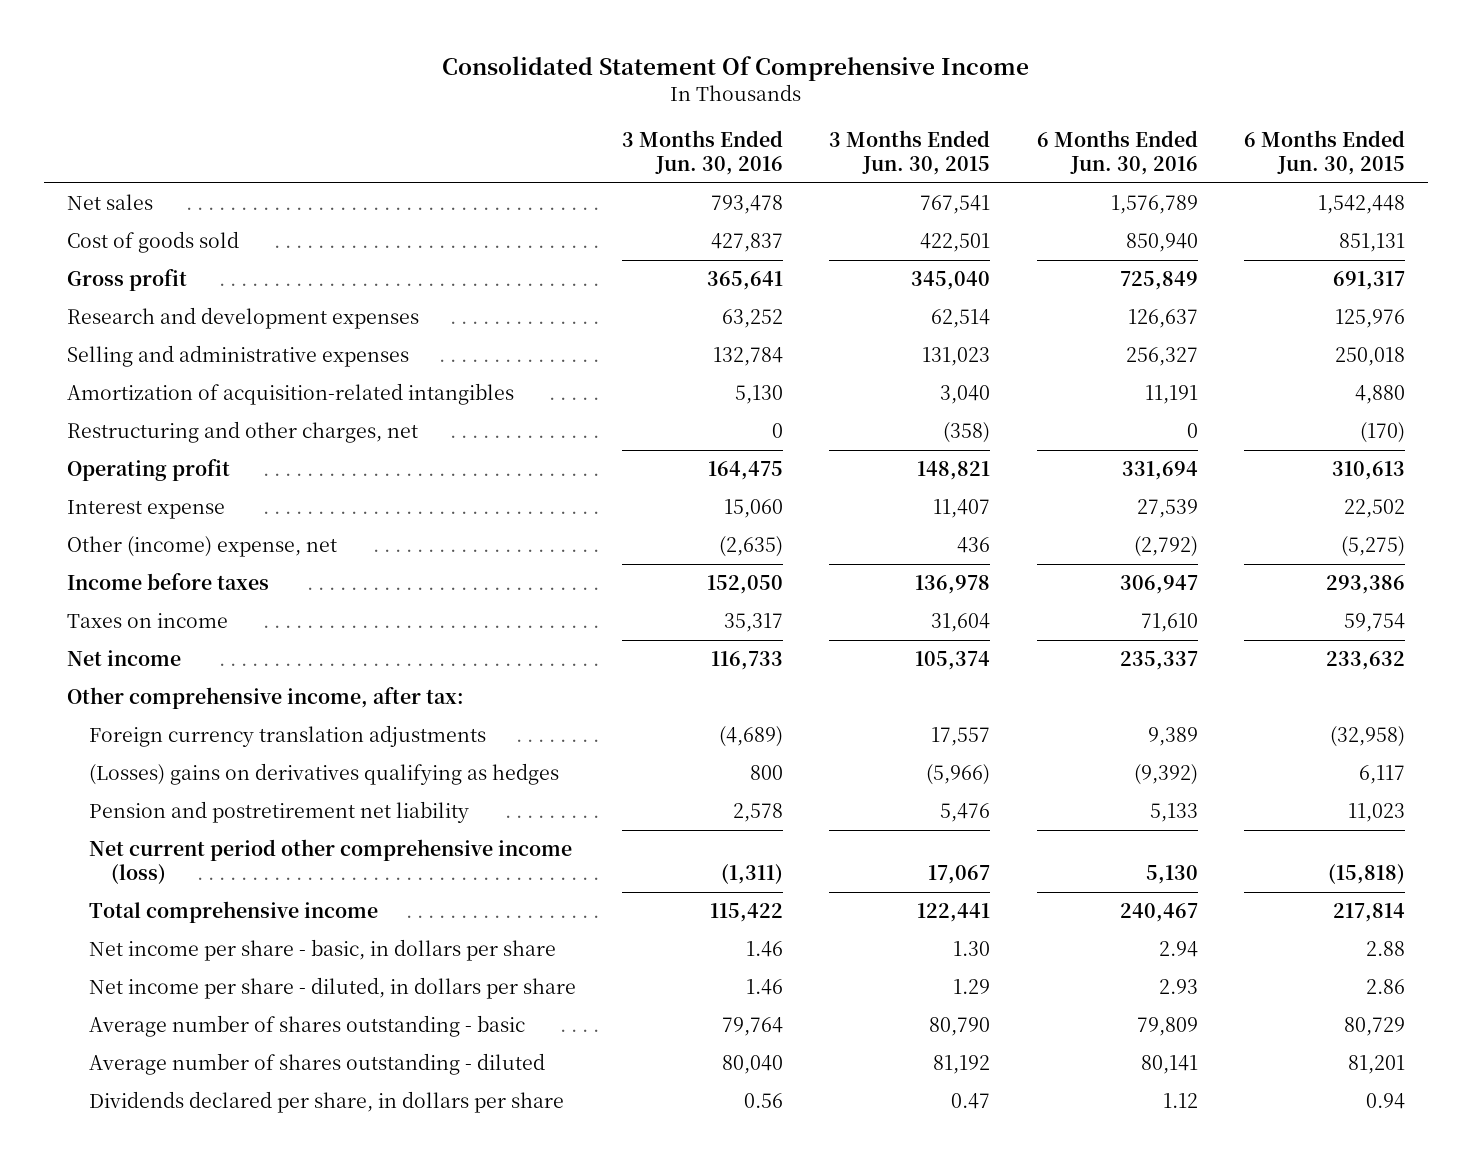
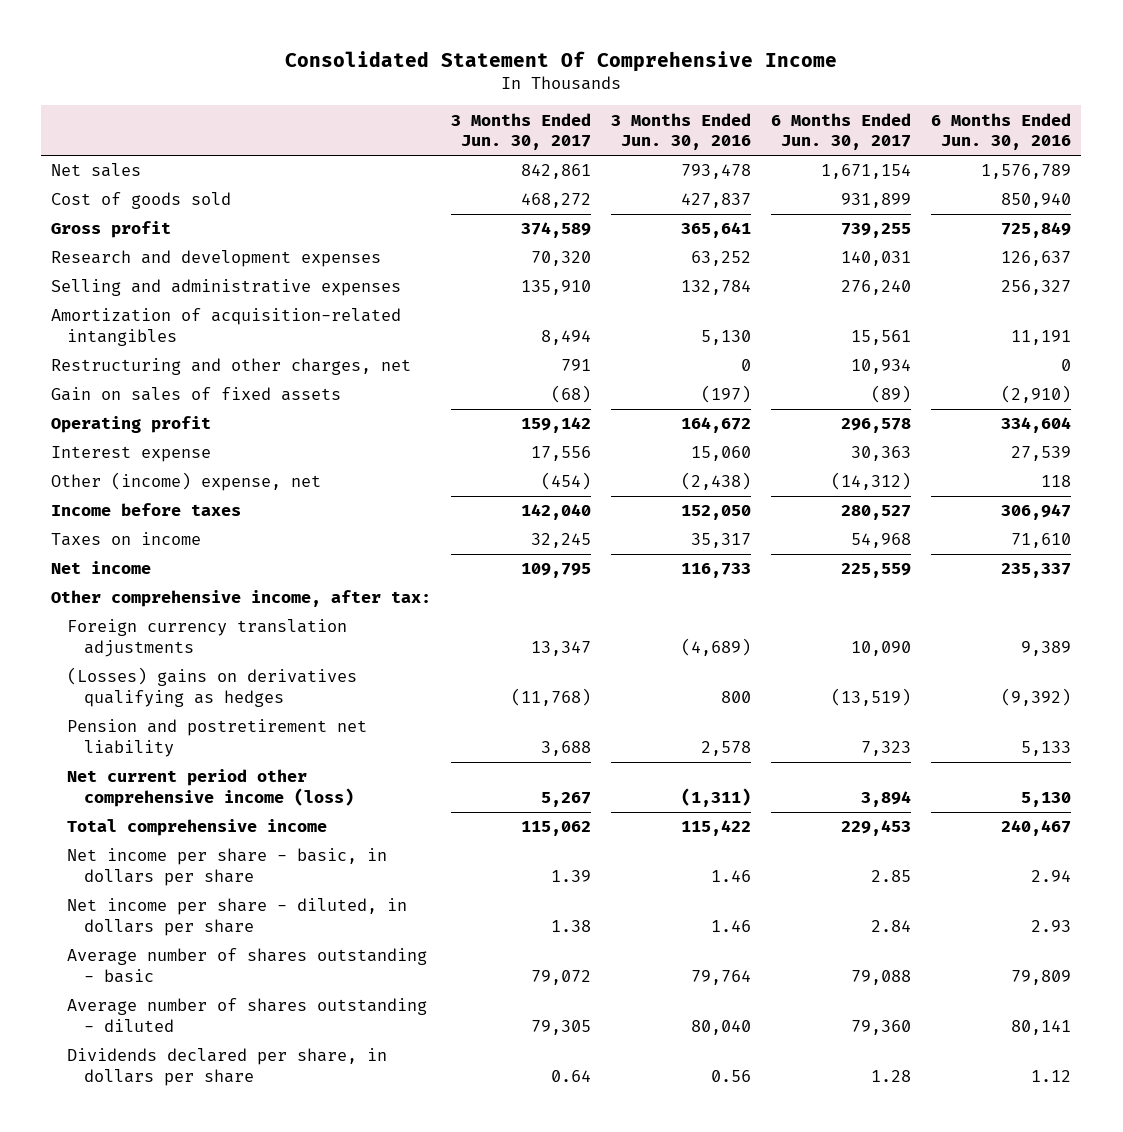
[829,129,991,176] 3 Months Ended Jun. 30, 2015 -> none
[1243,129,1405,176] 6 Months Ended Jun. 30, 2015 -> none
none -> [451,112,592,151] 3 Months Ended Jun. 30, 2017
none -> [771,112,912,151] 6 Months Ended Jun. 30, 2017
none -> [51,387,342,402] Gain on sales of fixed assets
[708,461,784,481] 164,475 -> [681,417,752,434] 164,672
[1121,461,1198,481] 331,694 -> [1001,417,1072,434] 334,604
[719,536,784,558] (2,635) -> [681,472,752,491] (2,438)
[1133,536,1198,558] (2,792) -> [1041,475,1072,488] 118

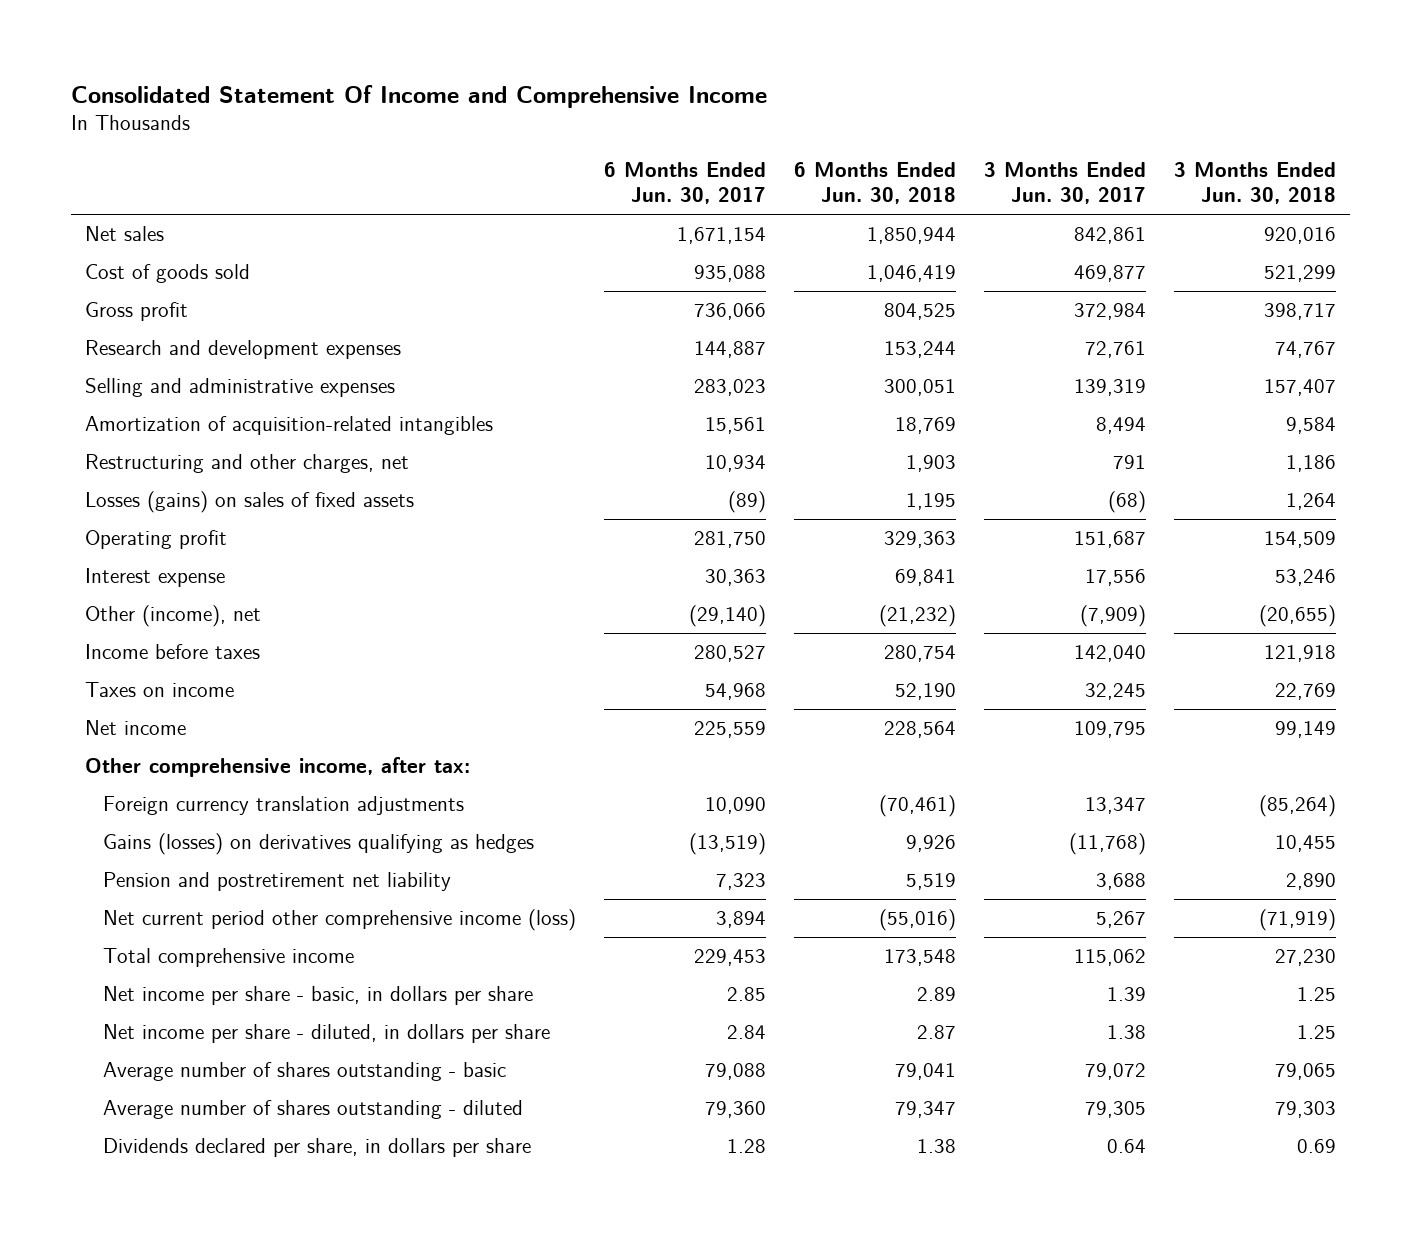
[285,50,838,72] Consolidated Statement Of Comprehensive Income -> [70,84,767,108] Consolidated Statement Of Income and Comprehensive Income
[611,112,752,151] 3 Months Ended Jun. 30, 2016 -> none
[931,112,1072,151] 6 Months Ended Jun. 30, 2016 -> none
none -> [794,162,957,205] 6 Months Ended Jun. 30, 2018
none -> [1174,162,1337,205] 3 Months Ended Jun. 30, 2018
[521,193,592,209] 468,272 -> [1074,265,1147,283] 469,877
[841,193,912,209] 931,899 -> [694,265,767,283] 935,088
[521,222,592,239] 374,589 -> [1074,303,1147,321] 372,984
[841,223,912,239] 739,255 -> [694,303,767,321] 736,066
[531,251,592,267] 70,320 -> [1085,341,1147,359] 72,761
[841,251,912,267] 140,031 -> [694,341,767,359] 144,887
[521,280,592,296] 135,910 -> [1074,379,1147,397] 139,319
[841,280,912,296] 276,240 -> [694,379,767,397] 283,023
[51,387,342,402] Gain on sales of fixed assets -> [84,491,414,514] Losses (gains) on sales of fixed assets
[521,417,592,434] 159,142 -> [1074,531,1147,549] 151,687
[841,418,912,434] 296,578 -> [694,531,767,549] 281,750
[51,472,322,492] Other (income) expense, net -> [84,605,261,628] Other (income), net
[541,472,592,491] (454) -> [1080,605,1147,628] (7,909)
[831,472,912,491] (14,312) -> [689,605,767,628] (29,140)
[67,667,358,707] (Losses) gains on derivatives qualifying as hedges -> [103,833,535,856] Gains (losses) on derivatives qualifying as hedges

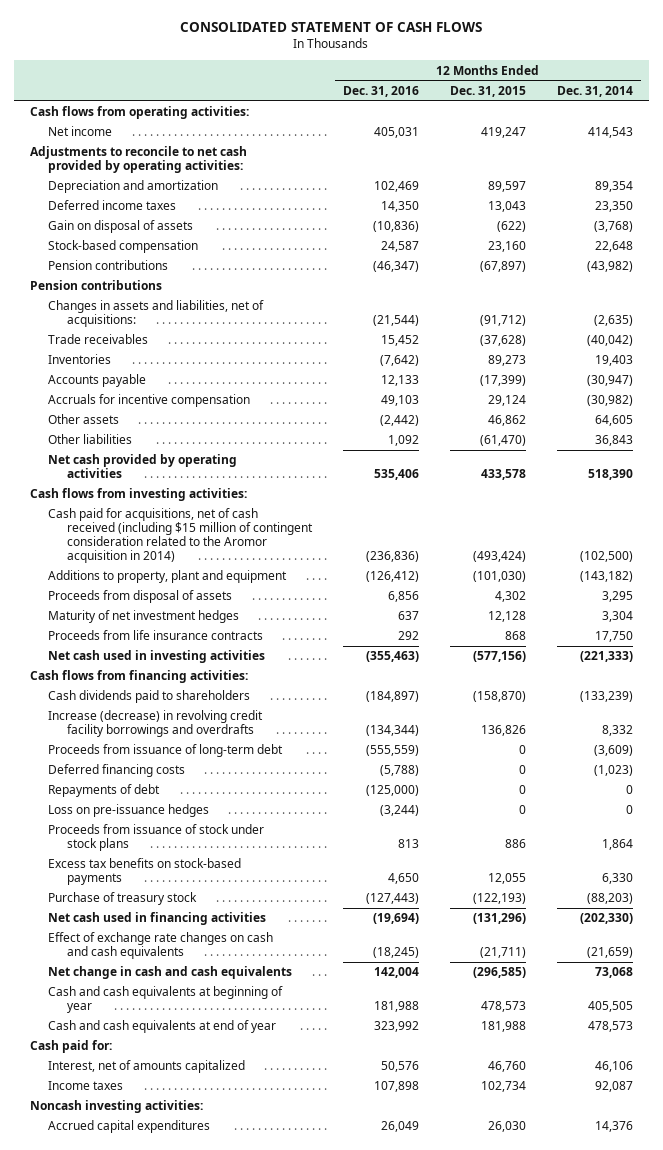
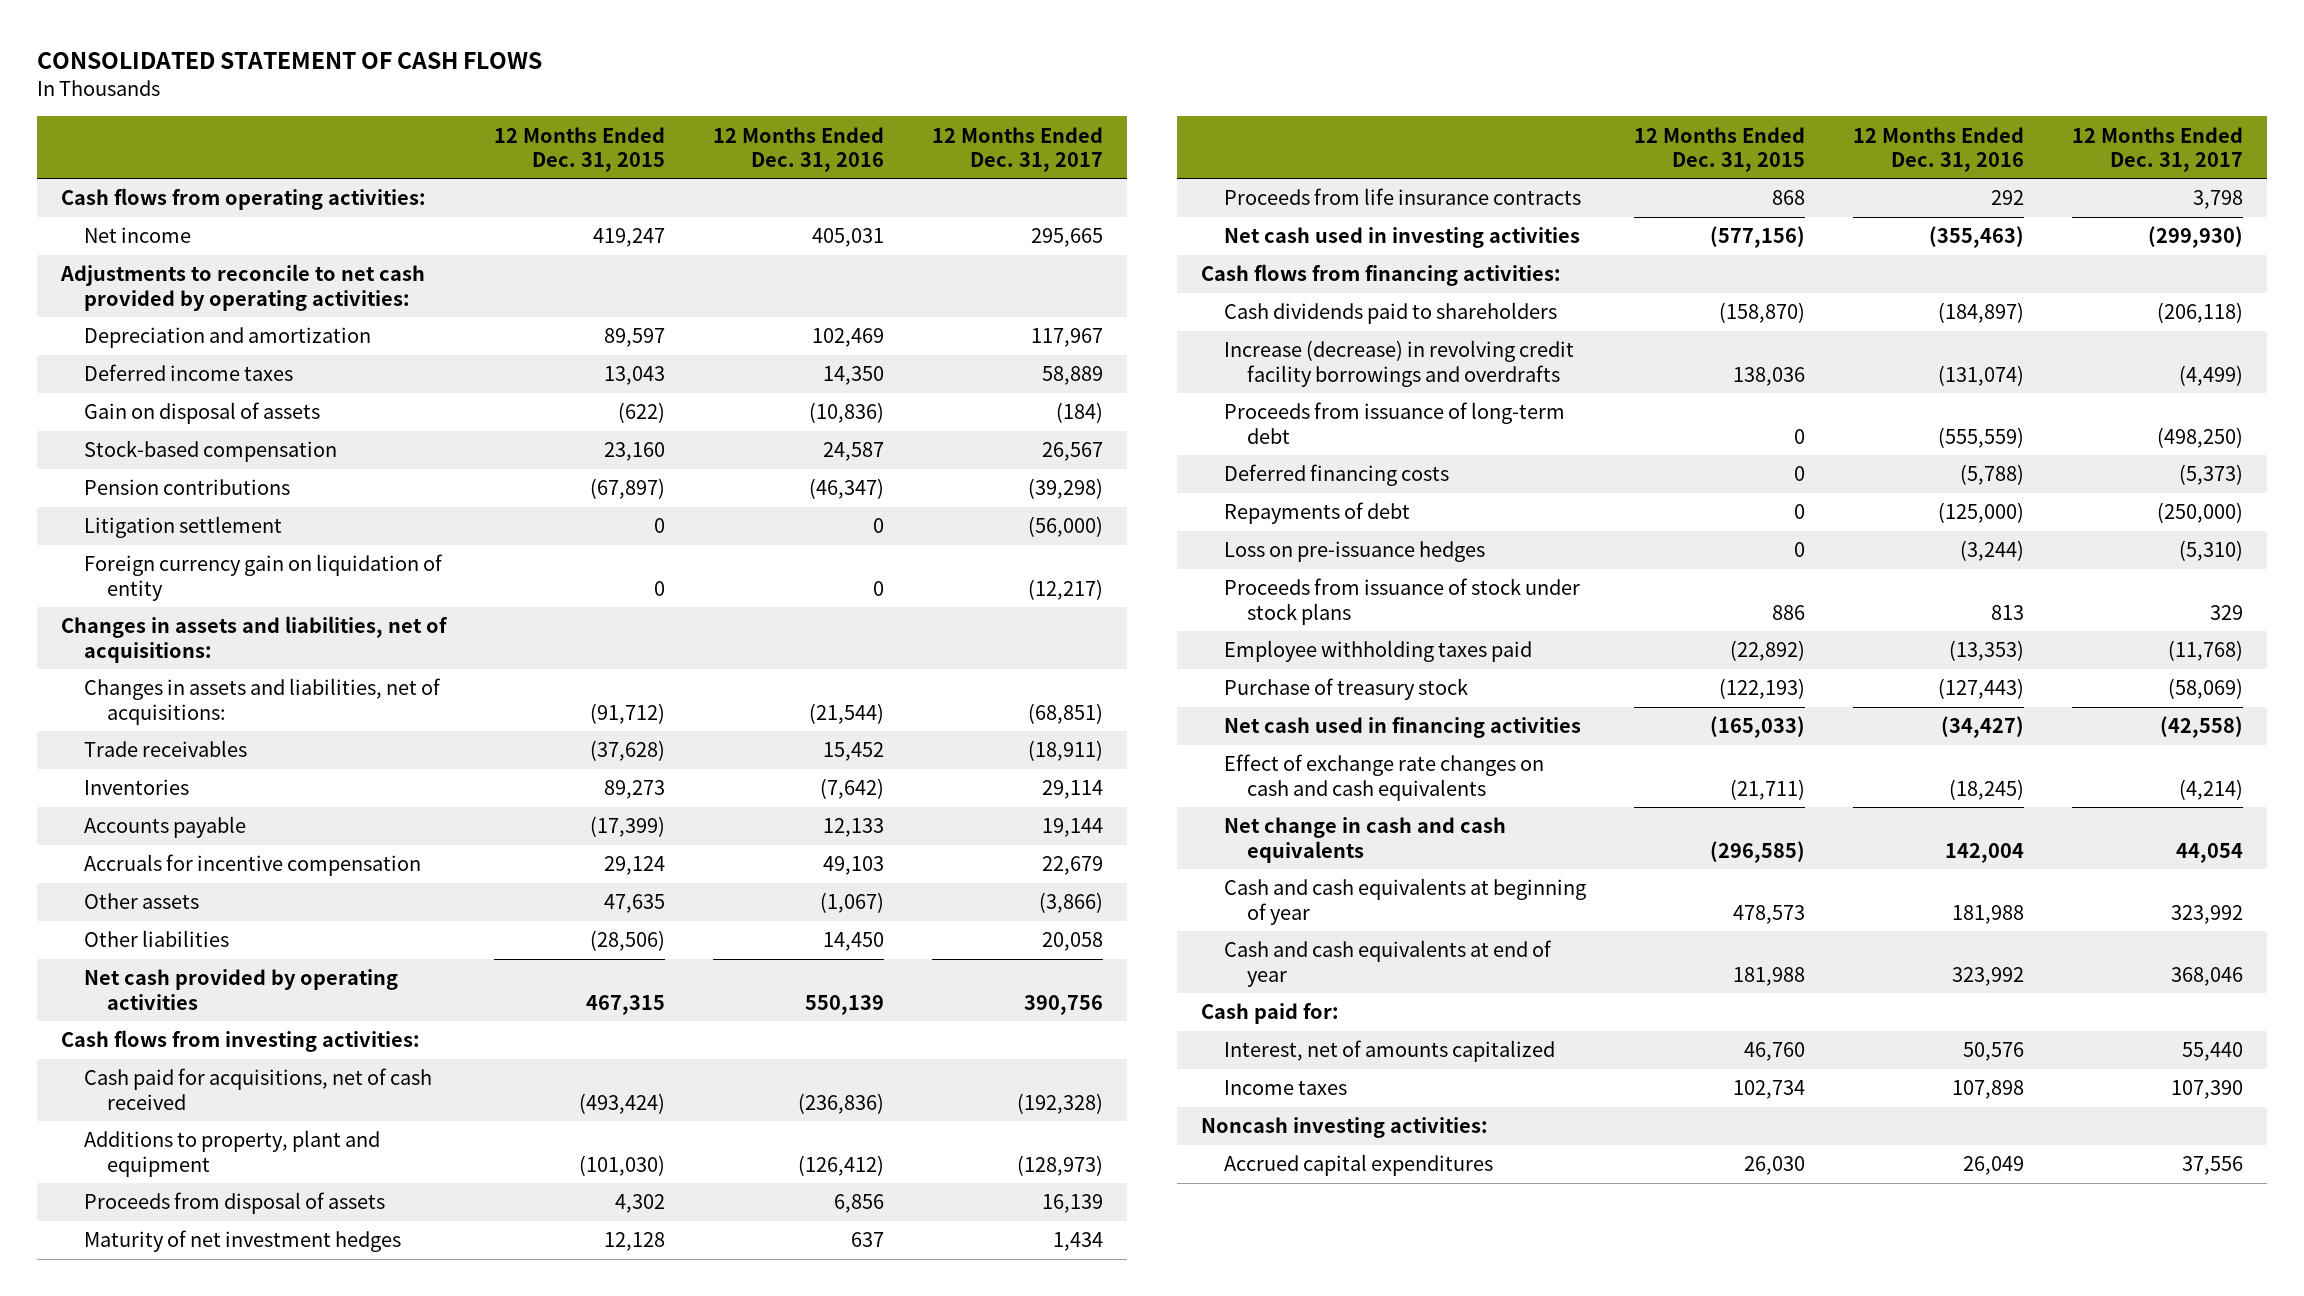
[557,86,634,98] Dec. 31, 2014 -> none
none -> [932,126,1104,172] 12 Months Ended Dec. 31, 2017
none -> [84,516,283,539] Litigation settlement
none -> [84,554,444,601] Foreign currency gain on liquidation of entity
[29,280,162,291] Pension contributions -> [61,616,449,663] Changes in assets and liabilities, net of acquisitions:
[379,415,419,427] (2,442) -> [820,892,885,914] (1,067)
[487,415,526,427] 46,862 -> [604,894,666,914] 47,635
[387,435,419,447] 1,092 -> [823,932,885,952] 14,450
[479,435,526,447] (61,470) -> [590,930,666,952] (28,506)
[373,469,419,481] 535,406 -> [805,994,885,1015] 550,139
[480,469,526,481] 433,578 -> [586,994,666,1015] 467,315
[48,508,313,563] Cash paid for acquisitions, net of cash received (including $15 million of contingent consideration related to the Aromor acquisition in 2014) -> [84,1068,433,1110] Cash paid for acquisitions, net of cash received
[365,725,419,737] (134,344) -> [1938,364,2025,386] (131,074)
[480,725,526,737] 136,826 -> [1733,366,1806,386] 138,036
[48,858,242,886] Excess tax benefits on stock-based payments -> none
none -> [1224,640,1533,663] Employee withholding taxes paid
[372,913,419,925] (19,694) -> [1941,716,2025,739] (34,427)
[472,913,526,925] (131,296) -> [1710,716,1806,739] (165,033)

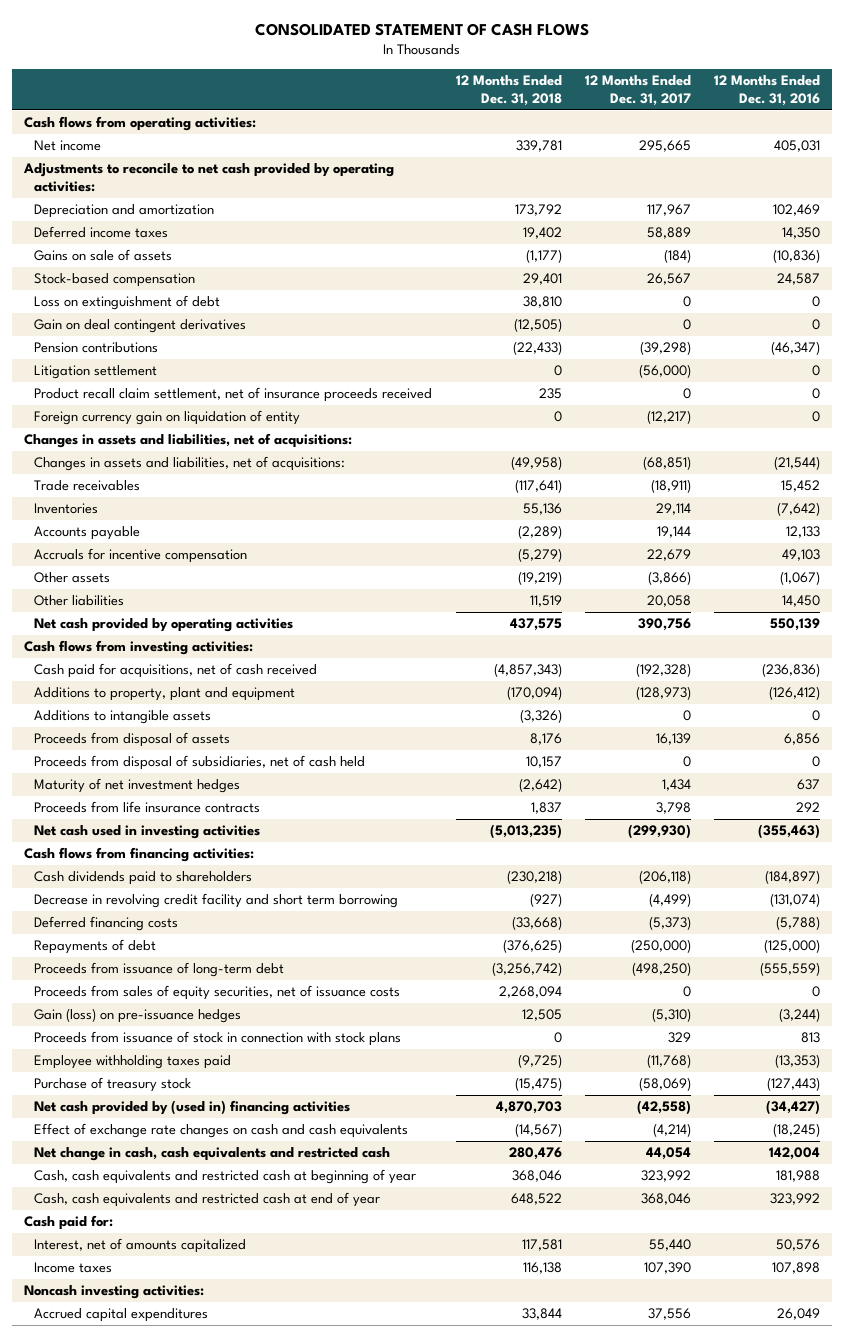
[494,126,666,172] 12 Months Ended Dec. 31, 2015 -> none
none -> [455,74,562,106] 12 Months Ended Dec. 31, 2018
[84,402,321,425] Gain on disposal of assets -> [34,249,173,262] Gains on sale of assets
none -> [34,295,221,311] Loss on extinguishment of debt
none -> [34,319,247,334] Gain on deal contingent derivatives
none -> [34,387,433,403] Product recall claim settlement, net of insurance proceeds received
none -> [34,710,212,725] Additions to intangible assets
none -> [34,755,366,771] Proceeds from disposal of subsidiaries, net of cash held
[1224,340,1575,387] Increase (decrease) in revolving credit facility borrowings and overdrafts -> [34,893,399,909] Decrease in revolving credit facility and short term borrowing
[1224,402,1566,444] Proceeds from issuance of long-term debt -> [34,962,285,978] Proceeds from issuance of long-term debt
none -> [34,985,401,1001] Proceeds from sales of equity securities, net of issuance costs
[1224,541,1486,563] Loss on pre-issuance hedges -> [34,1008,242,1024] Gain (loss) on pre-issuance hedges
[1224,578,1581,625] Proceeds from issuance of stock under stock plans -> [34,1031,402,1047] Proceeds from issuance of stock in connection with stock plans
[1224,717,1582,739] Net cash used in financing activities -> [34,1100,351,1116] Net cash provided by (used in) financing activities
[1224,817,1507,863] Net change in cash and cash equivalents -> [34,1147,391,1162] Net change in cash, cash equivalents and restricted cash
[1224,878,1587,925] Cash and cash equivalents at beginning of year -> [34,1169,417,1185] Cash, cash equivalents and restricted cash at beginning of year
[1224,940,1553,987] Cash and cash equivalents at end of year -> [34,1192,381,1208] Cash, cash equivalents and restricted cash at end of year

